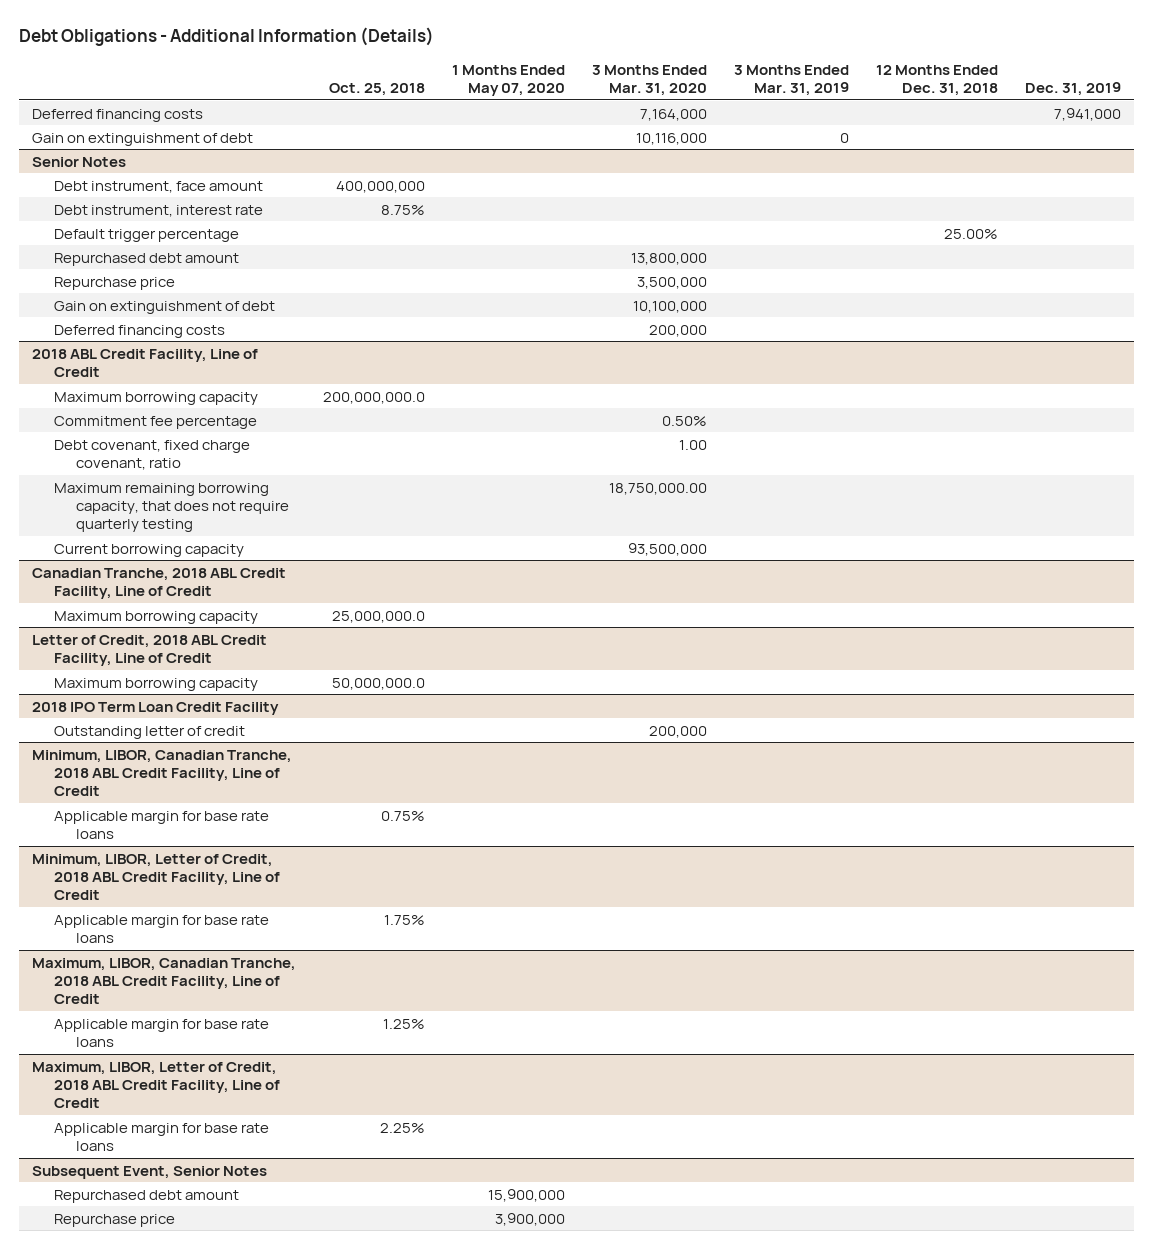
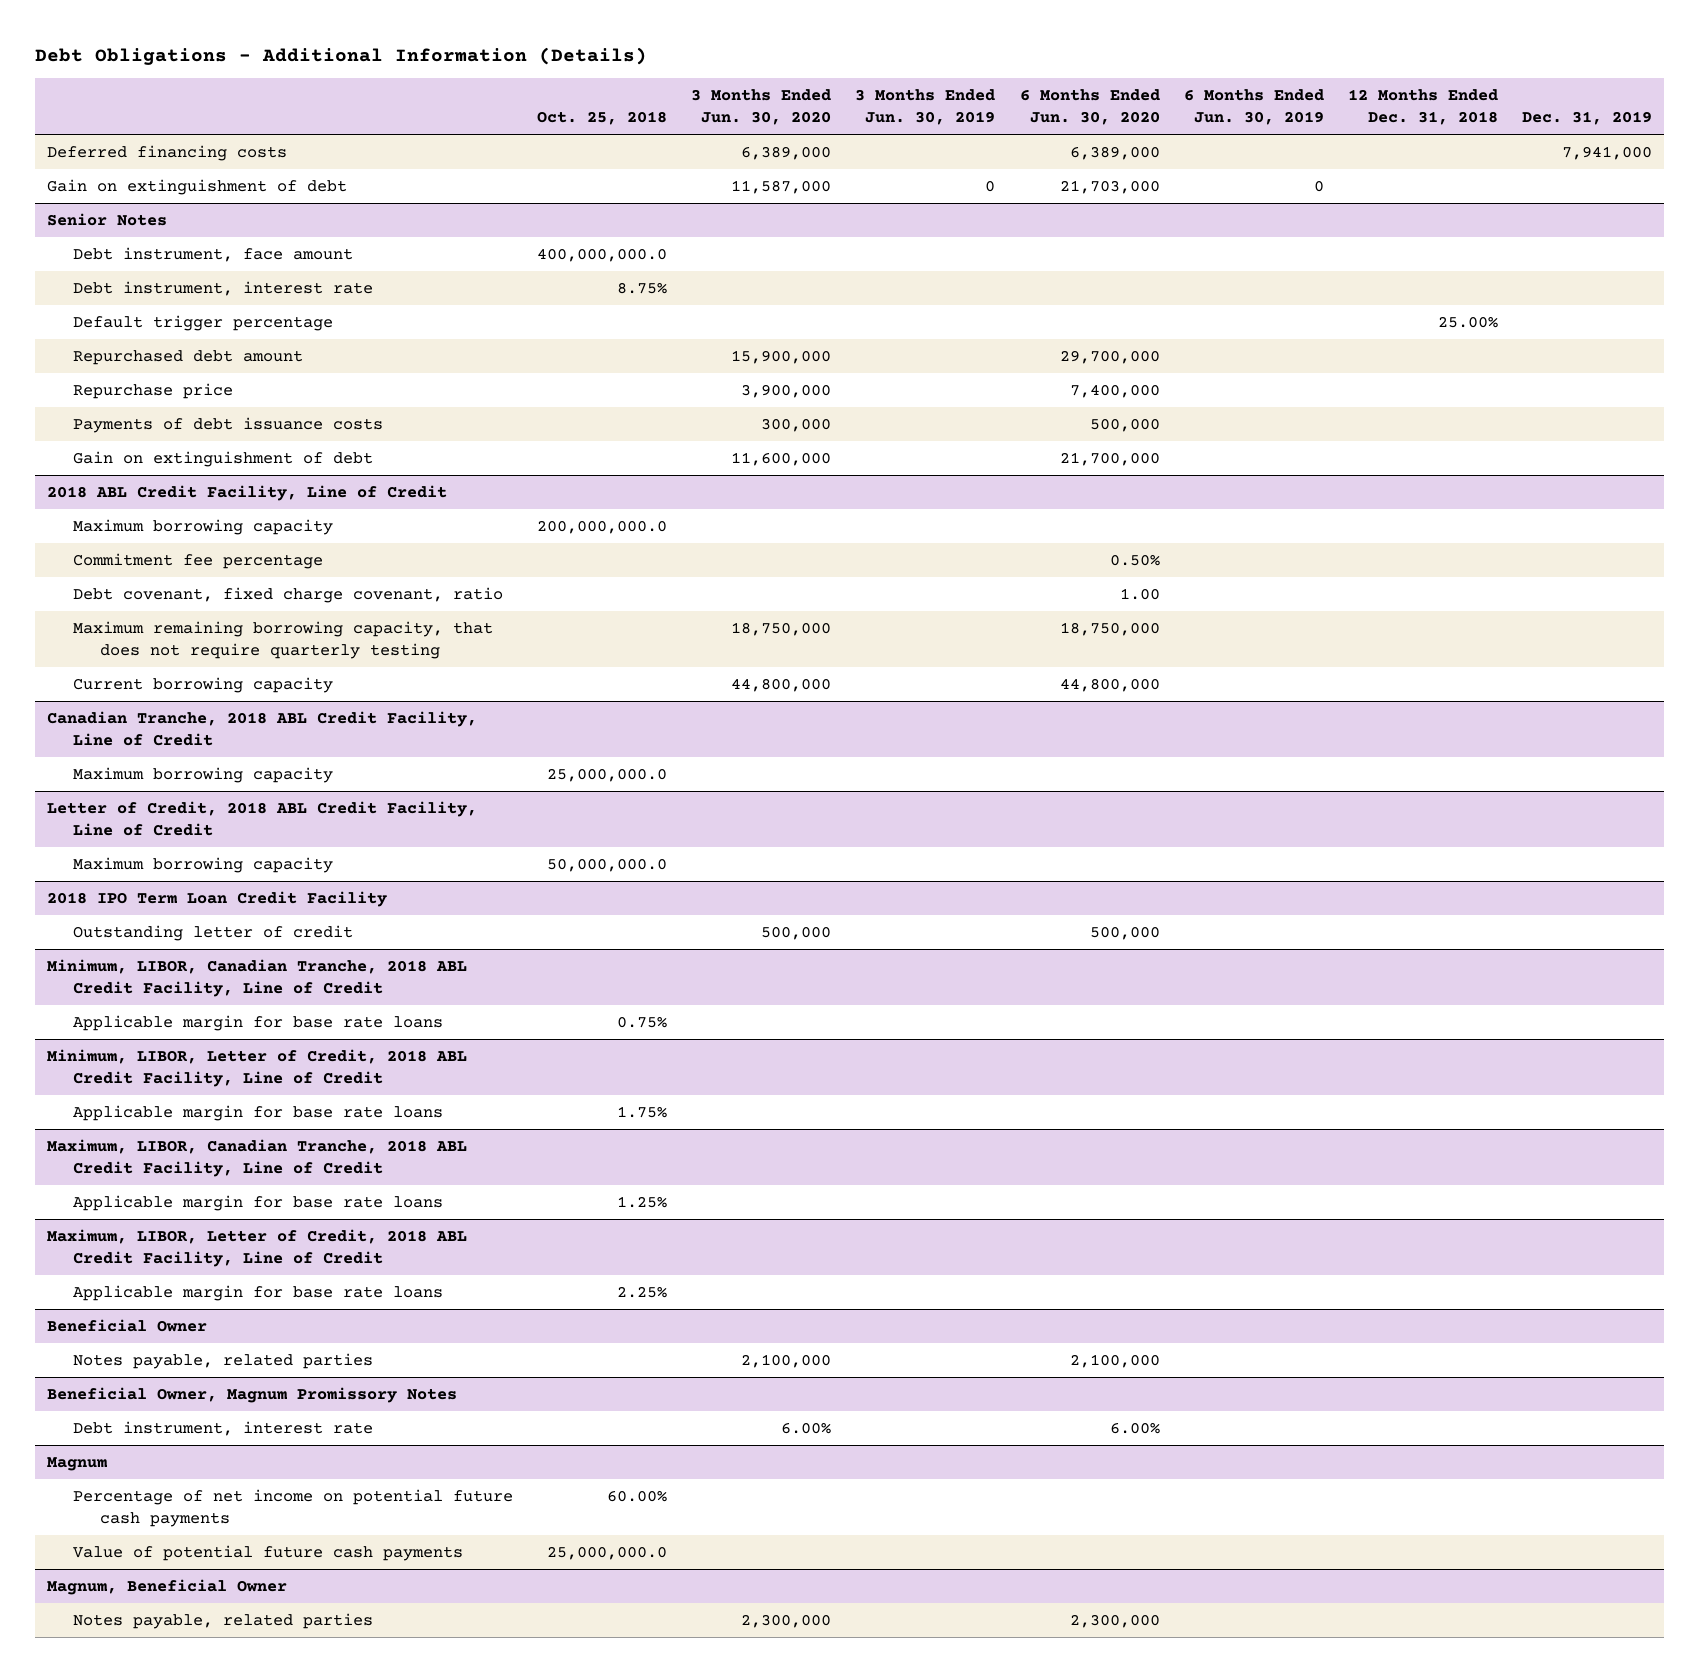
[452,64,566,96] 1 Months Ended May 07, 2020 -> none
[592,64,708,96] 3 Months Ended Mar. 31, 2020 -> none
[734,64,850,96] 3 Months Ended Mar. 31, 2019 -> none
none -> [691,89,832,126] 3 Months Ended Jun. 30, 2020
none -> [855,89,996,126] 3 Months Ended Jun. 30, 2019
none -> [1019,89,1160,126] 6 Months Ended Jun. 30, 2020
none -> [1183,89,1324,126] 6 Months Ended Jun. 30, 2019
[336,180,426,193] 400,000,000 -> [537,248,668,263] 400,000,000.0
none -> [73,417,384,434] Payments of debt issuance costs
[54,324,226,338] Deferred financing costs -> none
[32,1165,268,1179] Subsequent Event, Senior Notes -> none
[54,1189,240,1203] Repurchased debt amount -> none
[54,1213,176,1227] Repurchase price -> none
none -> [46,1319,207,1333] Beneficial Owner
none -> [73,1353,374,1370] Notes payable, related parties
none -> [46,1387,457,1404] Beneficial Owner, Magnum Promissory Notes
none -> [73,1421,374,1437] Debt instrument, interest rate
none -> [46,1457,107,1472] Magnum
none -> [73,1489,514,1527] Percentage of net income on potential future cash payments
none -> [73,1545,464,1562] Value of potential future cash payments
none -> [46,1579,287,1596] Magnum, Beneficial Owner
none -> [73,1613,374,1630] Notes payable, related parties

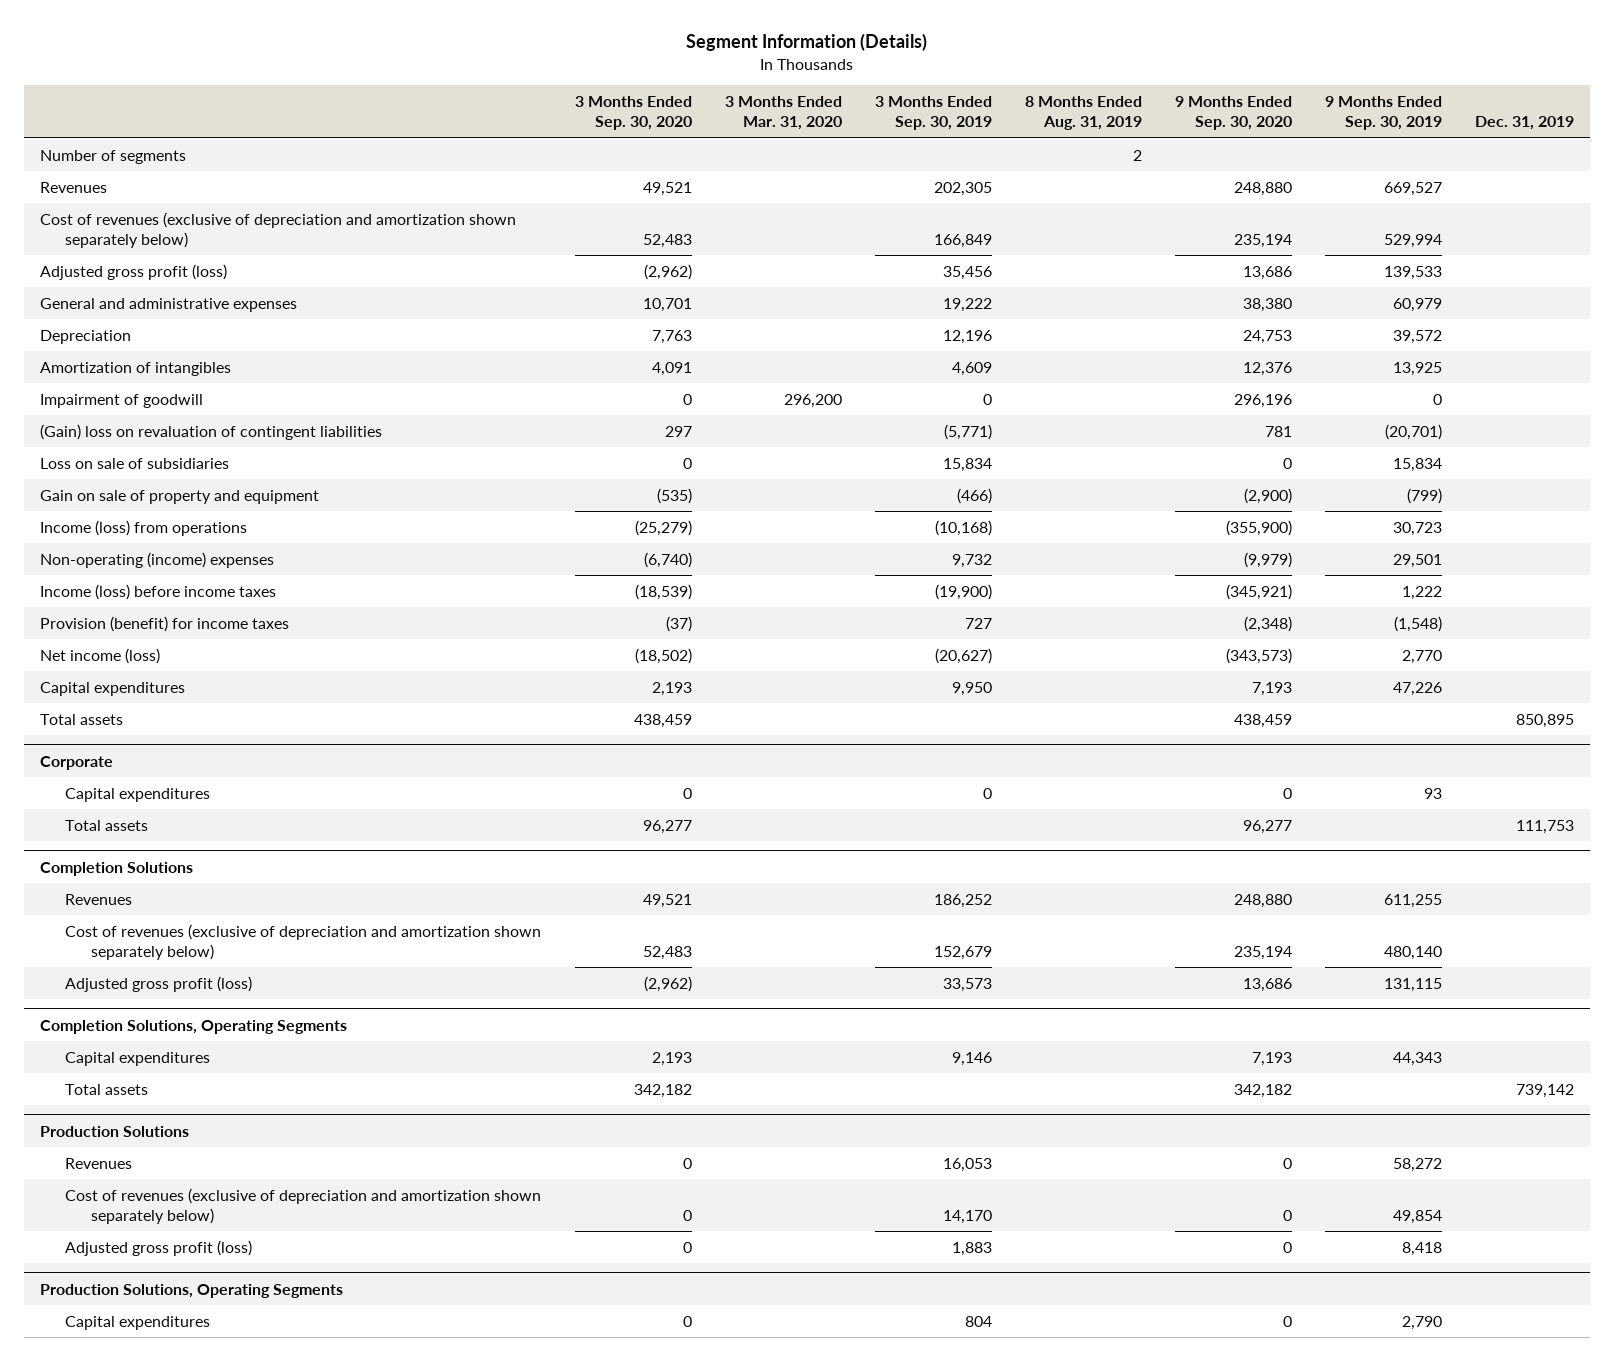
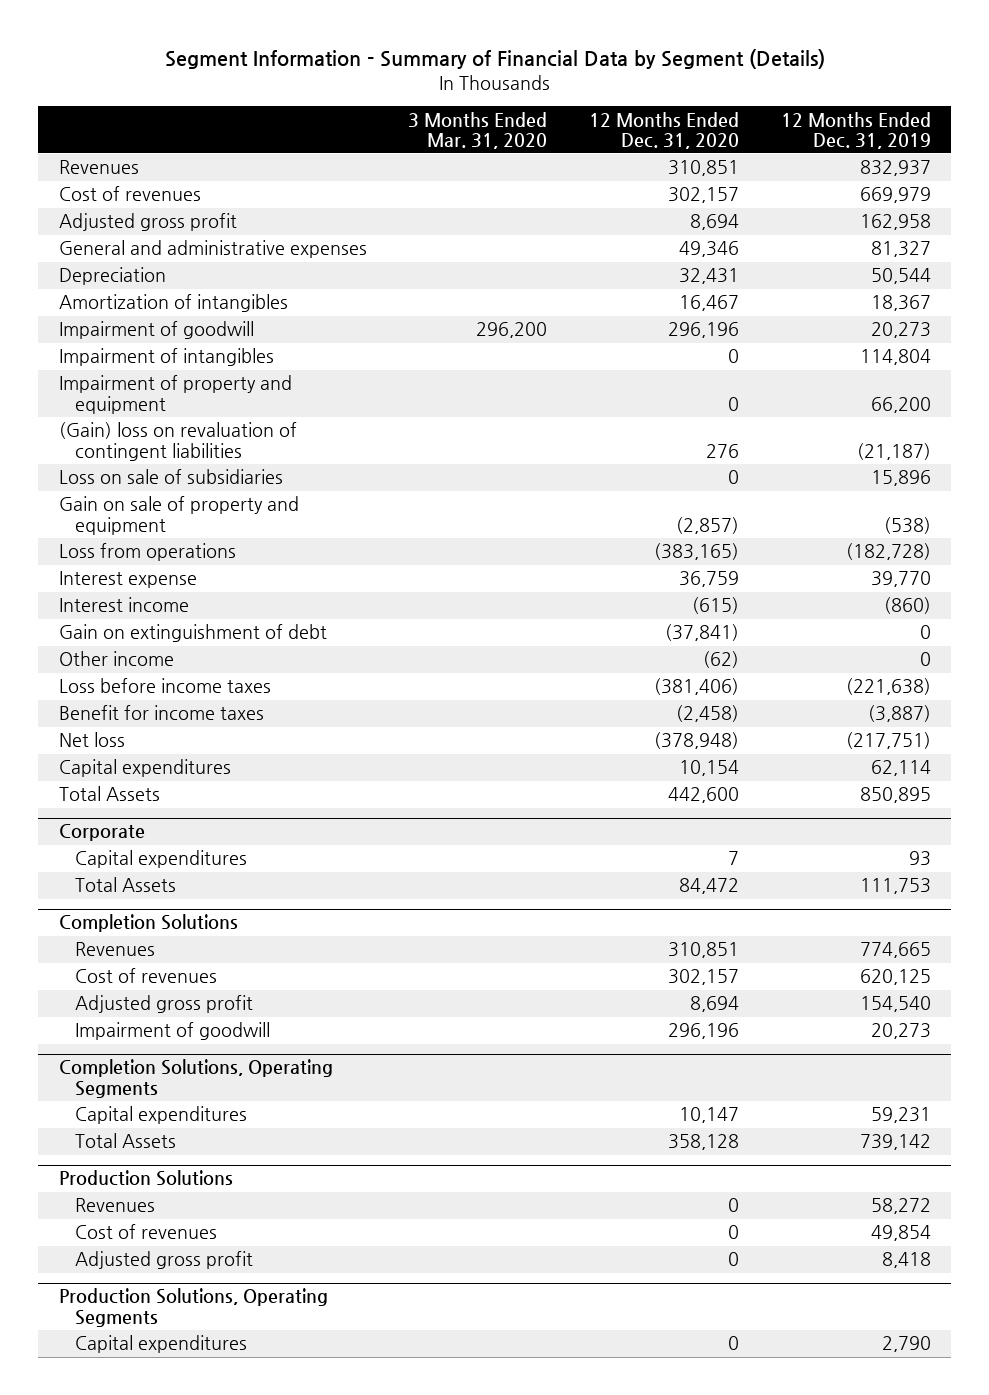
[686,33,928,52] Segment Information (Details) -> [164,49,825,70] Segment Information - Summary of Financial Data by Segment (Details)
[574,96,692,131] 3 Months Ended Sep. 30, 2020 -> none
[874,96,992,131] 3 Months Ended Sep. 30, 2019 -> none
[1024,96,1142,131] 8 Months Ended Aug. 31, 2019 -> none
[1174,96,1292,131] 9 Months Ended Sep. 30, 2020 -> none
[1324,96,1442,131] 9 Months Ended Sep. 30, 2019 -> none
[1474,116,1574,131] Dec. 31, 2019 -> none
none -> [589,111,740,149] 12 Months Ended Dec. 31, 2020
none -> [780,111,931,149] 12 Months Ended Dec. 31, 2019
[40,149,187,164] Number of segments -> none
[40,211,517,248] Cost of revenues (exclusive of depreciation and amortization shown separately below) -> [58,186,201,202] Cost of revenues
[40,263,228,280] Adjusted gross profit (loss) -> [58,213,237,232] Adjusted gross profit
none -> [58,348,274,367] Impairment of intangibles
none -> [58,375,292,414] Impairment of property and equipment
[40,551,275,568] Non-operating (income) expenses -> none
[40,519,248,536] Income (loss) from operations -> [58,543,236,562] Loss from operations
none -> [58,571,197,589] Interest expense
none -> [58,597,189,613] Interest income
none -> [58,624,327,643] Gain on extinguishment of debt
none -> [58,651,174,667] Other income
[40,583,277,600] Income (loss) before income taxes -> [58,678,271,694] Loss before income taxes
[40,615,290,632] Provision (benefit) for income taxes -> [58,705,264,721] Benefit for income taxes
[40,647,161,664] Net income (loss) -> [58,732,125,748] Net loss
[40,713,124,725] Total assets -> [58,786,160,802] Total Assets
[65,819,149,831] Total assets -> [75,877,177,893] Total Assets
[65,923,542,960] Cost of revenues (exclusive of depreciation and amortization shown separately below) -> [75,968,218,984] Cost of revenues
[65,975,253,992] Adjusted gross profit (loss) -> [75,995,254,1014] Adjusted gross profit
none -> [75,1022,271,1041] Impairment of goodwill
[65,1083,149,1095] Total assets -> [75,1133,177,1149] Total Assets
[65,1187,542,1224] Cost of revenues (exclusive of depreciation and amortization shown separately below) -> [75,1224,218,1240] Cost of revenues
[65,1239,253,1256] Adjusted gross profit (loss) -> [75,1251,254,1270] Adjusted gross profit

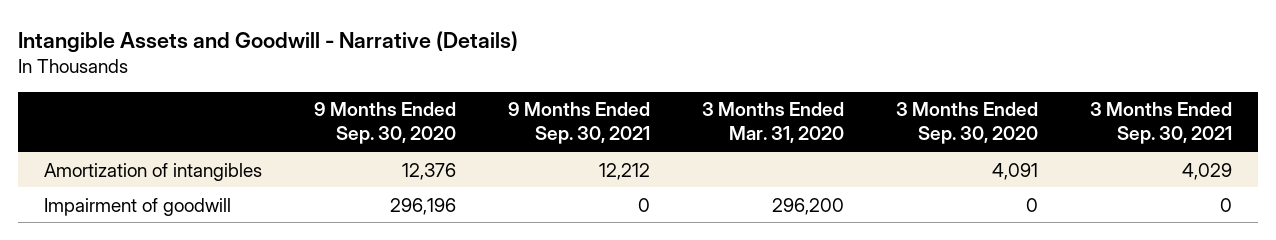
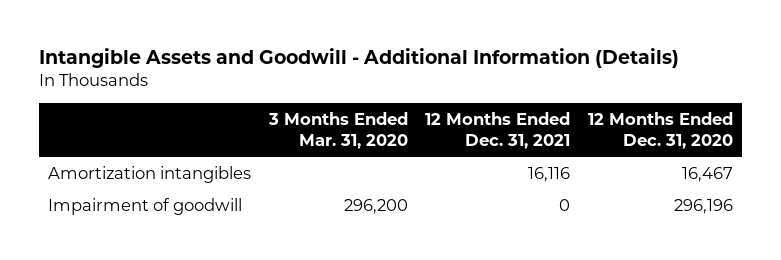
[18,30,519,53] Intangible Assets and Goodwill - Narrative (Details) -> [38,48,679,69] Intangible Assets and Goodwill - Additional Information (Details)
[314,102,457,145] 9 Months Ended Sep. 30, 2020 -> none
[508,102,651,145] 9 Months Ended Sep. 30, 2021 -> none
[895,102,1038,145] 3 Months Ended Sep. 30, 2020 -> none
[1089,102,1232,145] 3 Months Ended Sep. 30, 2021 -> none
none -> [425,111,571,149] 12 Months Ended Dec. 31, 2021
none -> [588,111,734,149] 12 Months Ended Dec. 31, 2020
[44,162,263,181] Amortization of intangibles -> [47,165,251,183] Amortization intangibles

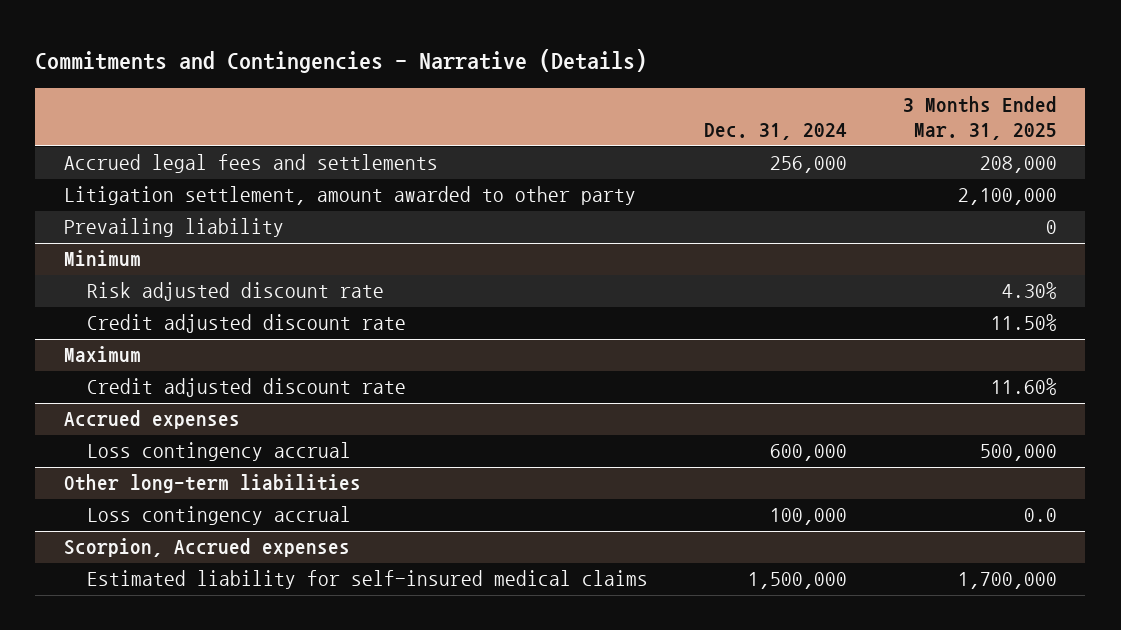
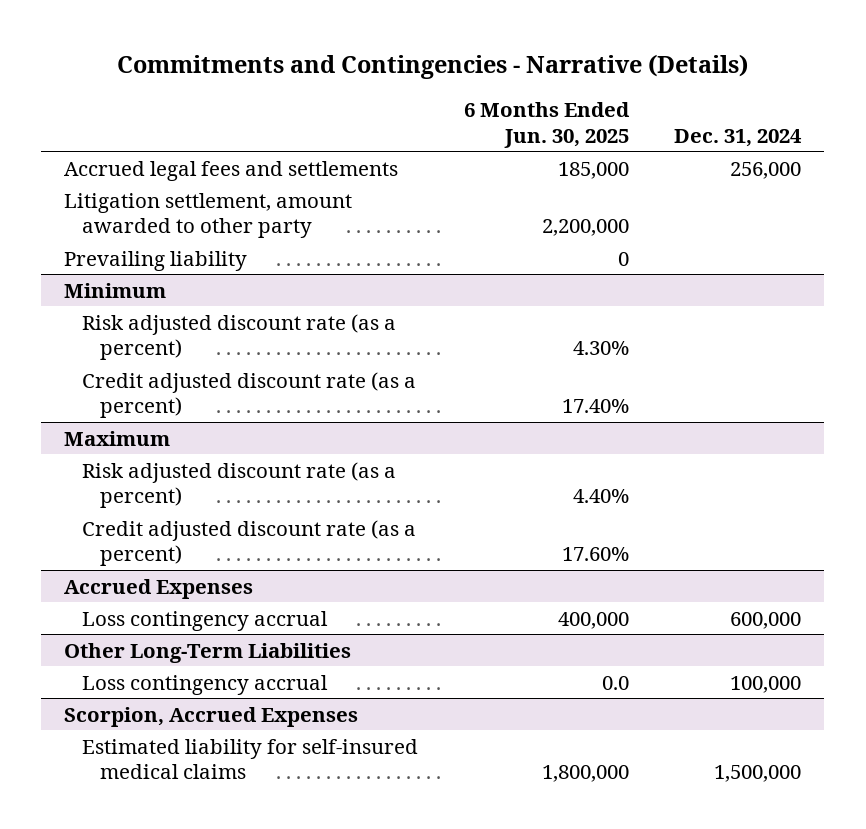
[903,95,1058,141] 3 Months Ended Mar. 31, 2025 -> none
none -> [463,101,630,148] 6 Months Ended Jun. 30, 2025
[86,282,384,302] Risk adjusted discount rate -> [82,313,397,361] Risk adjusted discount rate (as a percent)
[86,314,406,334] Credit adjusted discount rate -> [82,371,417,419] Credit adjusted discount rate (as a percent)
none -> [82,461,397,509] Risk adjusted discount rate (as a percent)
[86,378,406,398] Credit adjusted discount rate -> [82,519,417,567] Credit adjusted discount rate (as a percent)
[63,410,240,430] Accrued expenses -> [64,578,254,599] Accrued Expenses
[63,474,361,494] Other long-term liabilities -> [64,642,352,663] Other Long-Term Liabilities
[63,538,350,558] Scorpion, Accrued expenses -> [64,706,359,727] Scorpion, Accrued Expenses

